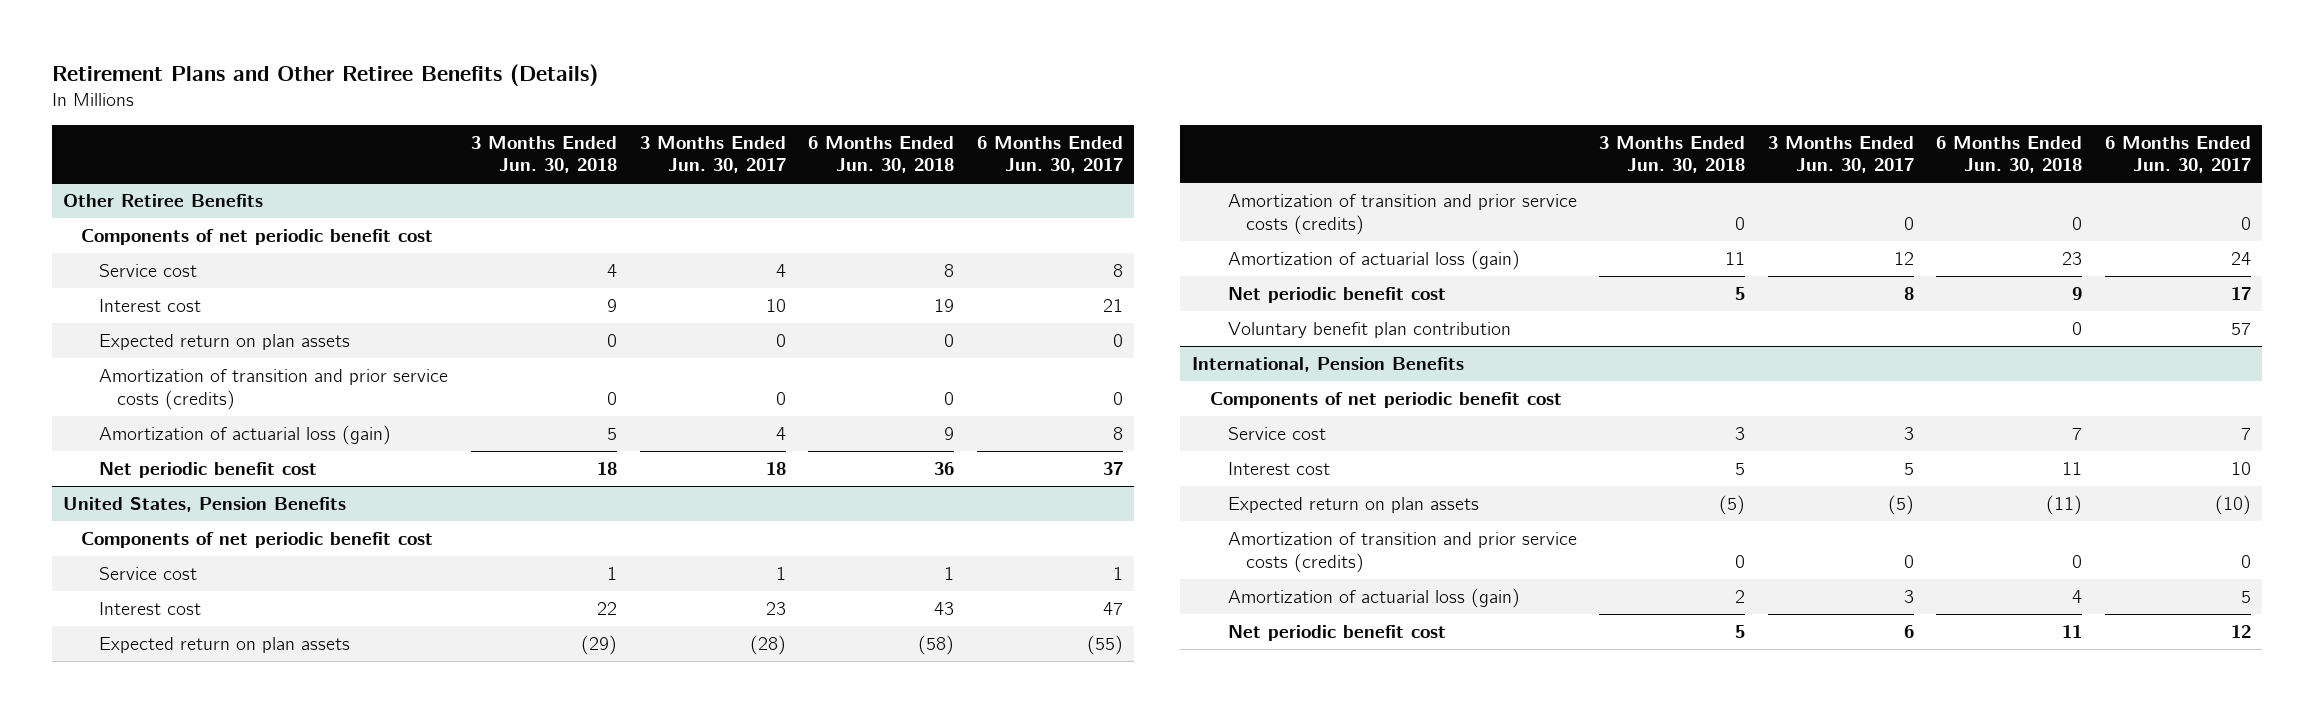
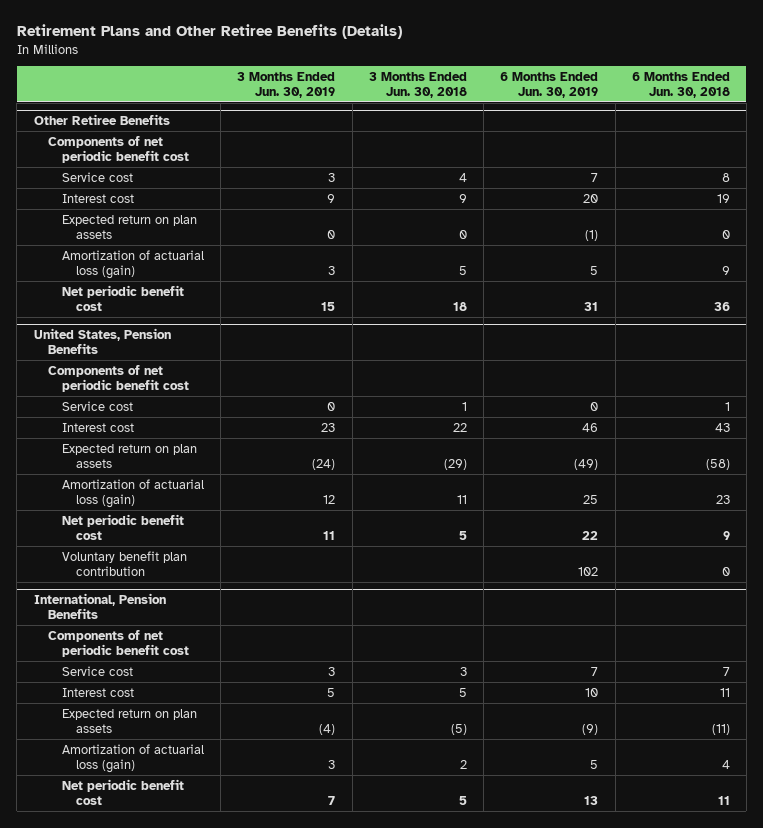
[639,135,786,174] 3 Months Ended Jun. 30, 2017 -> none
[976,135,1123,174] 6 Months Ended Jun. 30, 2017 -> none
none -> [237,71,336,98] 3 Months Ended Jun. 30, 2019
none -> [500,71,599,98] 6 Months Ended Jun. 30, 2019
[99,369,449,410] Amortization of transition and prior service costs (credits) -> none
[1227,194,1577,235] Amortization of transition and prior service costs (credits) -> none
[1227,532,1577,573] Amortization of transition and prior service costs (credits) -> none

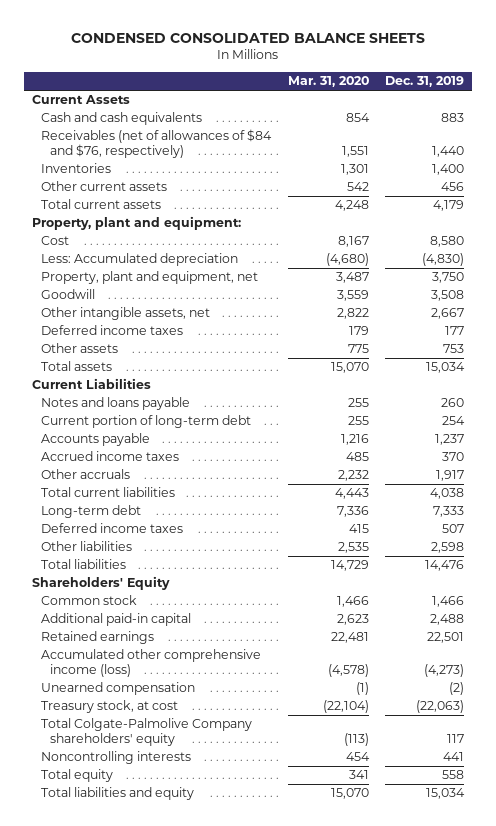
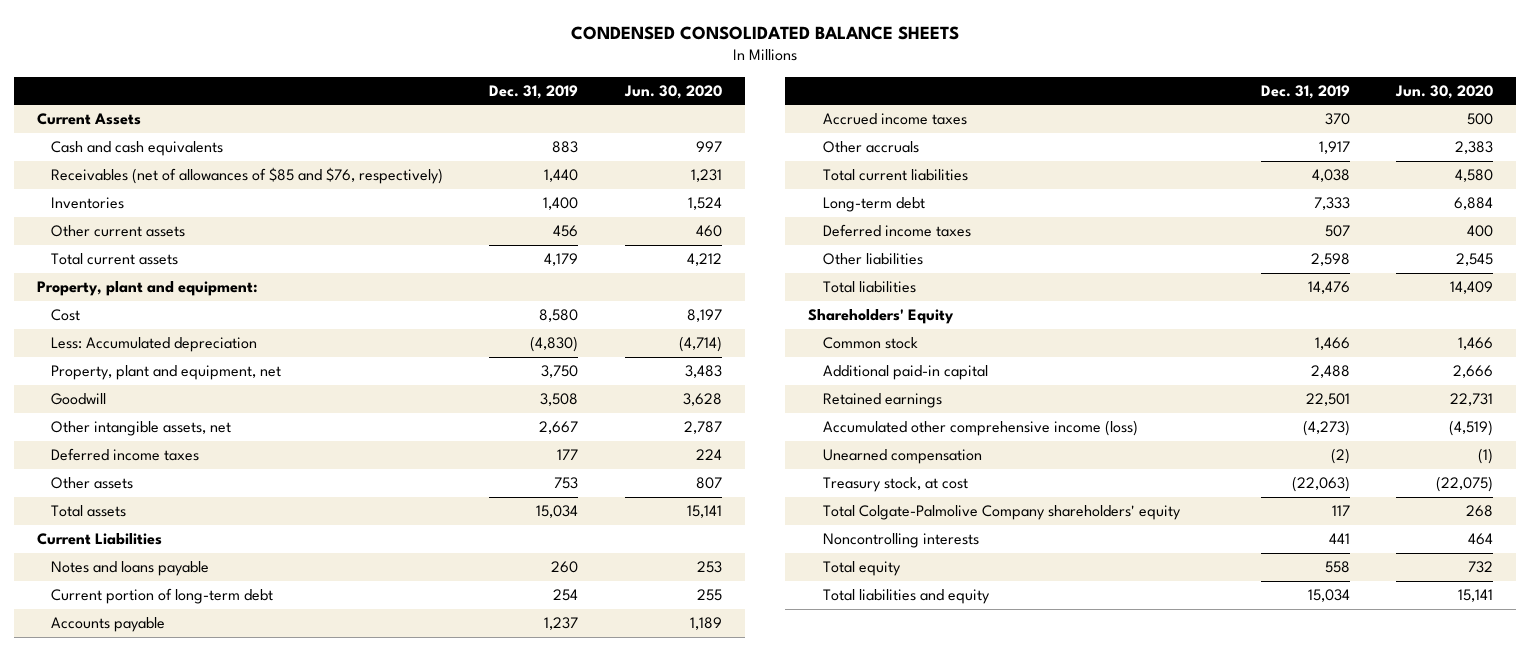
[287,76,369,88] Mar. 31, 2020 -> none
none -> [623,84,722,99] Jun. 30, 2020
[41,129,273,159] Receivables (net of allowances of $84 and $76, respectively) -> [51,167,444,185] Receivables (net of allowances of $85 and $76, respectively)

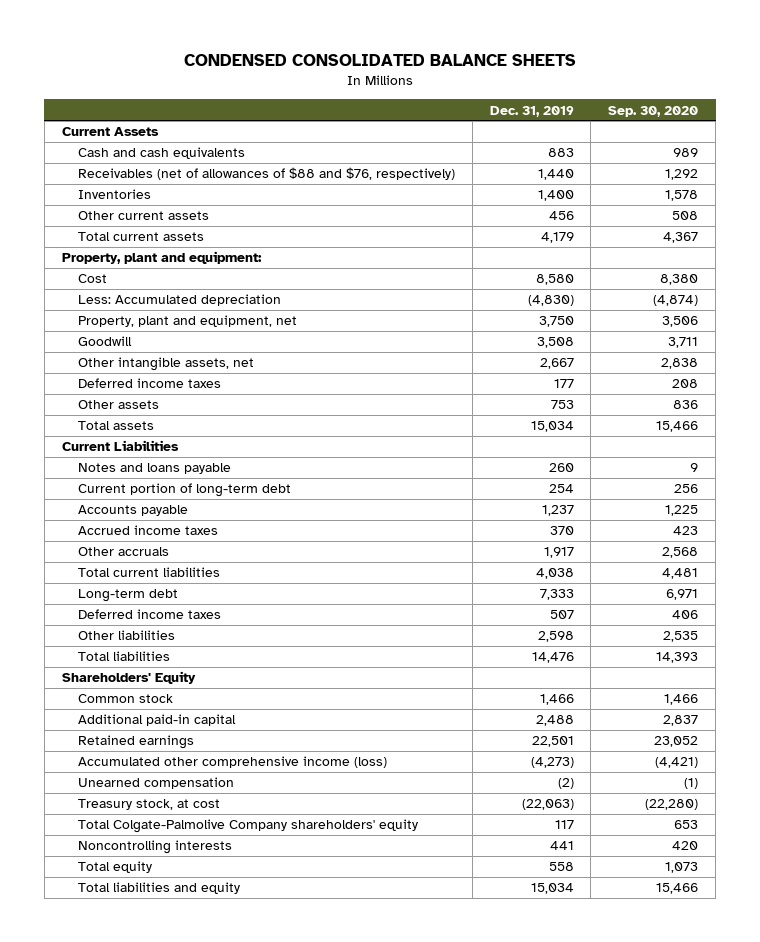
[623,84,722,99] Jun. 30, 2020 -> none
none -> [608,105,699,117] Sep. 30, 2020
[51,167,444,185] Receivables (net of allowances of $85 and $76, respectively) -> [78,167,456,181] Receivables (net of allowances of $88 and $76, respectively)

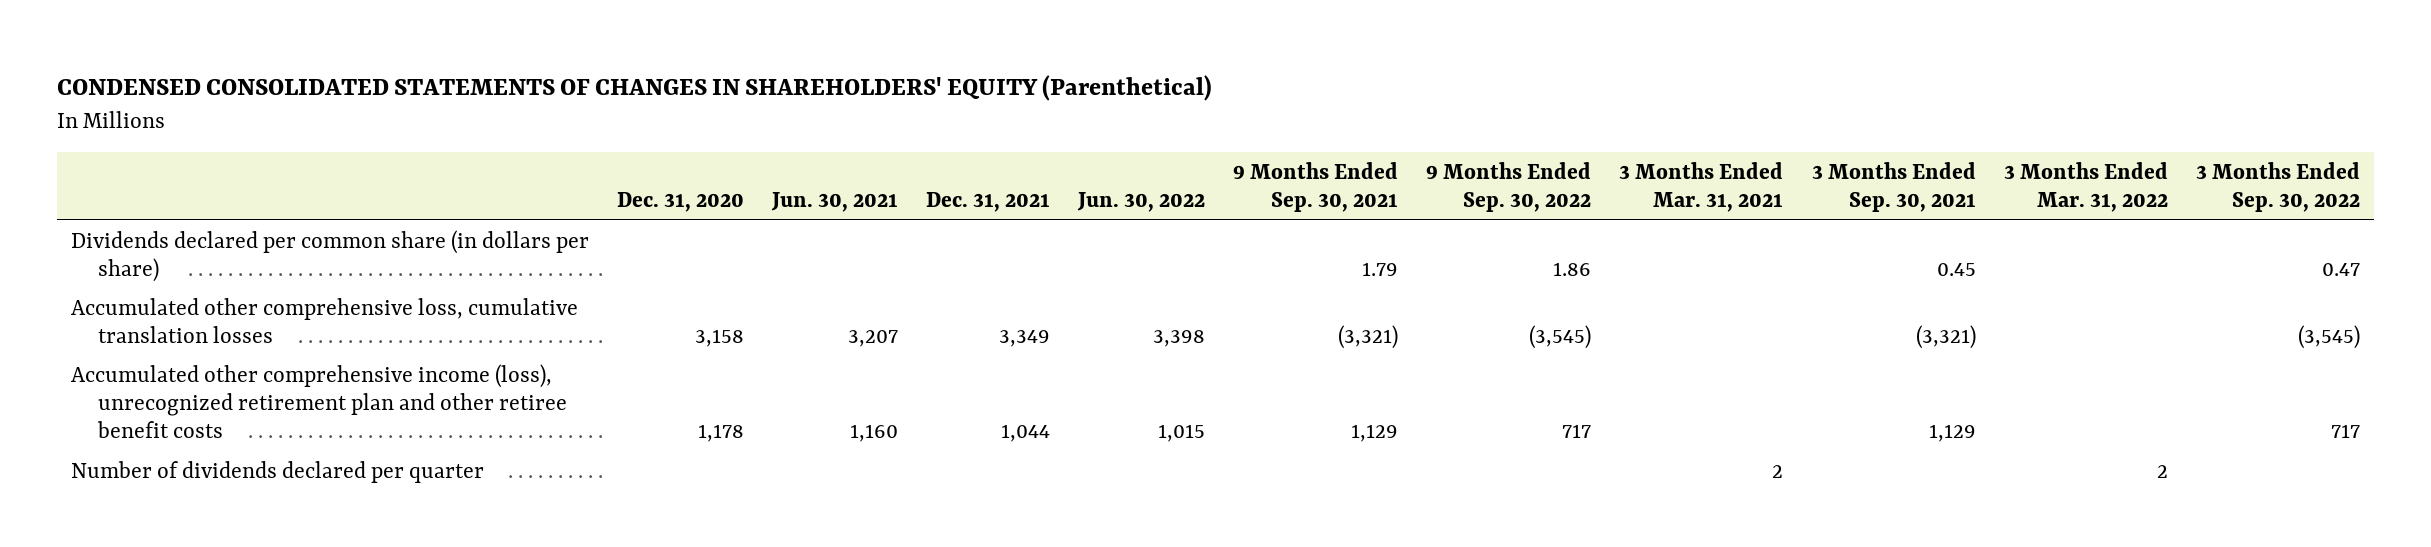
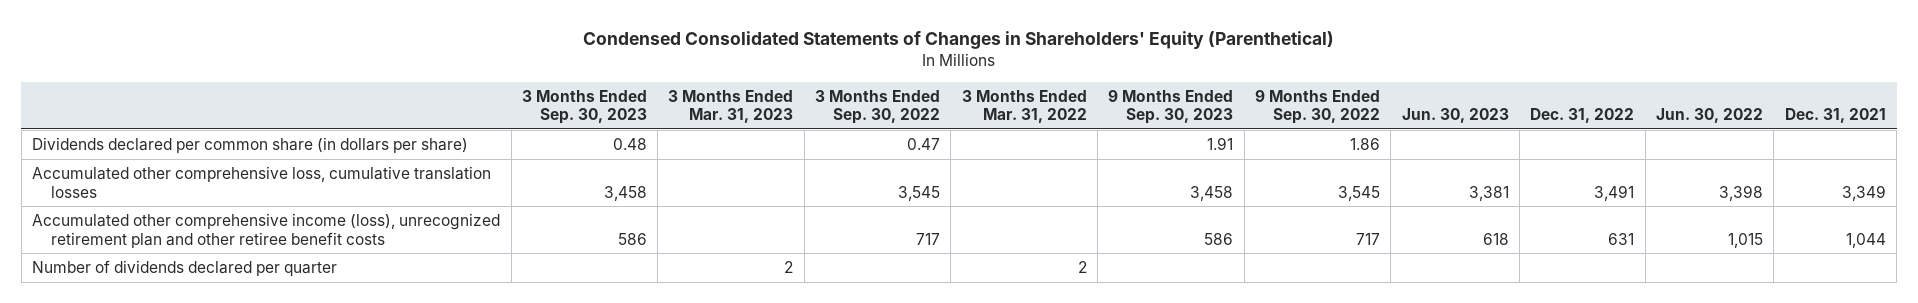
[56,74,1212,101] CONDENSED CONSOLIDATED STATEMENTS OF CHANGES IN SHAREHOLDERS' EQUITY (Parenthetical) -> [582,31,1334,50] Condensed Consolidated Statements of Changes in Shareholders' Equity (Parenthetical)
[616,192,744,213] Dec. 31, 2020 -> none
[771,192,899,213] Jun. 30, 2021 -> none
[1233,161,1399,213] 9 Months Ended Sep. 30, 2021 -> none
[1619,161,1784,213] 3 Months Ended Mar. 31, 2021 -> none
[1811,161,1976,213] 3 Months Ended Sep. 30, 2021 -> none
none -> [521,89,647,125] 3 Months Ended Sep. 30, 2023
none -> [668,89,794,124] 3 Months Ended Mar. 31, 2023
none -> [1108,89,1234,125] 9 Months Ended Sep. 30, 2023
none -> [1401,108,1509,124] Jun. 30, 2023
none -> [1530,108,1635,124] Dec. 31, 2022
[1529,324,1592,349] (3,545) -> [1338,185,1381,201] 3,545
[2297,324,2360,349] (3,545) -> [898,185,941,201] 3,545

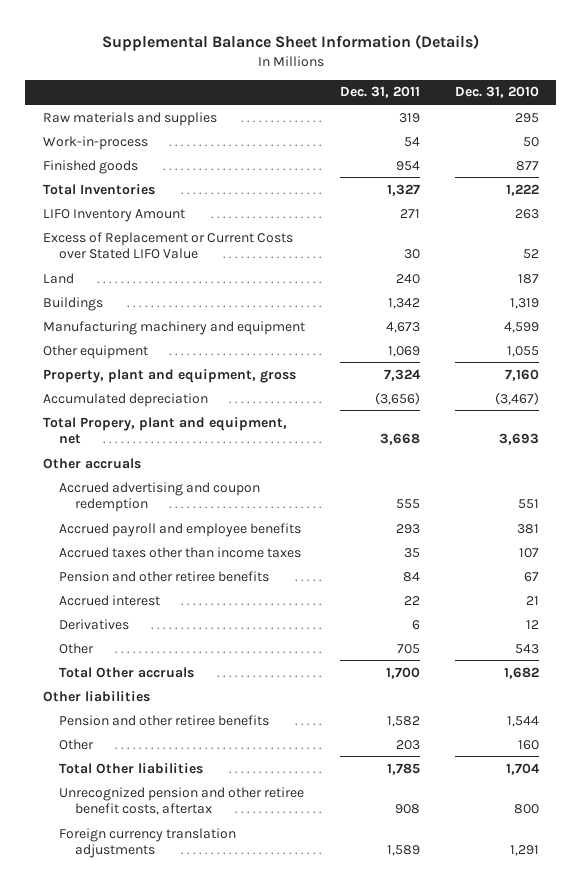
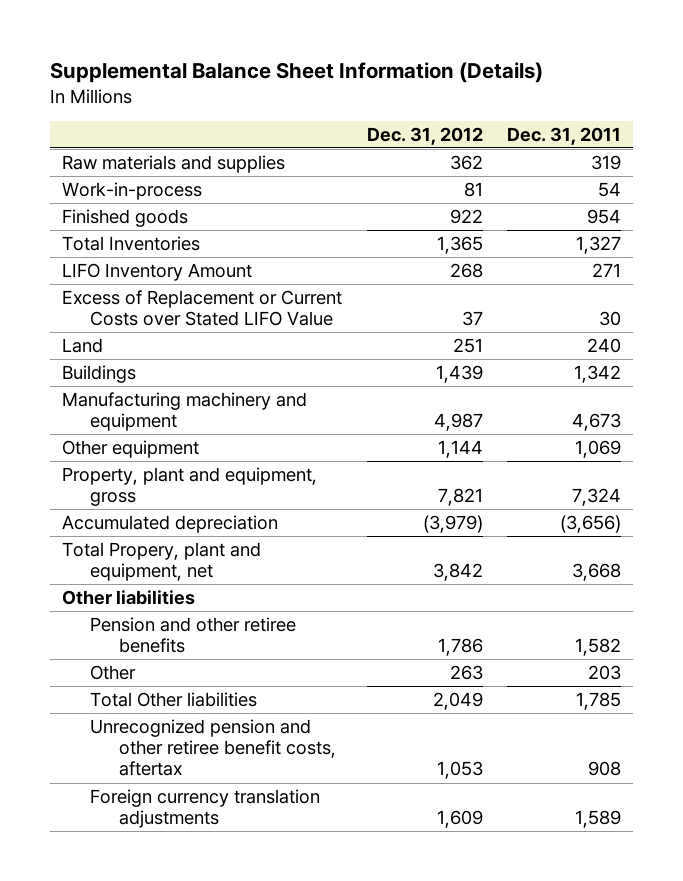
[454,86,539,99] Dec. 31, 2010 -> none
none -> [366,126,483,145] Dec. 31, 2012
[42,457,141,469] Other accruals -> none
[58,481,260,513] Accrued advertising and coupon redemption -> none
[58,522,301,537] Accrued payroll and employee benefits -> none
[58,546,301,558] Accrued taxes other than income taxes -> none
[58,570,269,582] Pension and other retiree benefits -> none
[58,594,160,606] Accrued interest -> none
[58,618,129,630] Derivatives -> none
[58,642,94,654] Other -> none
[58,666,194,678] Total Other accruals -> none

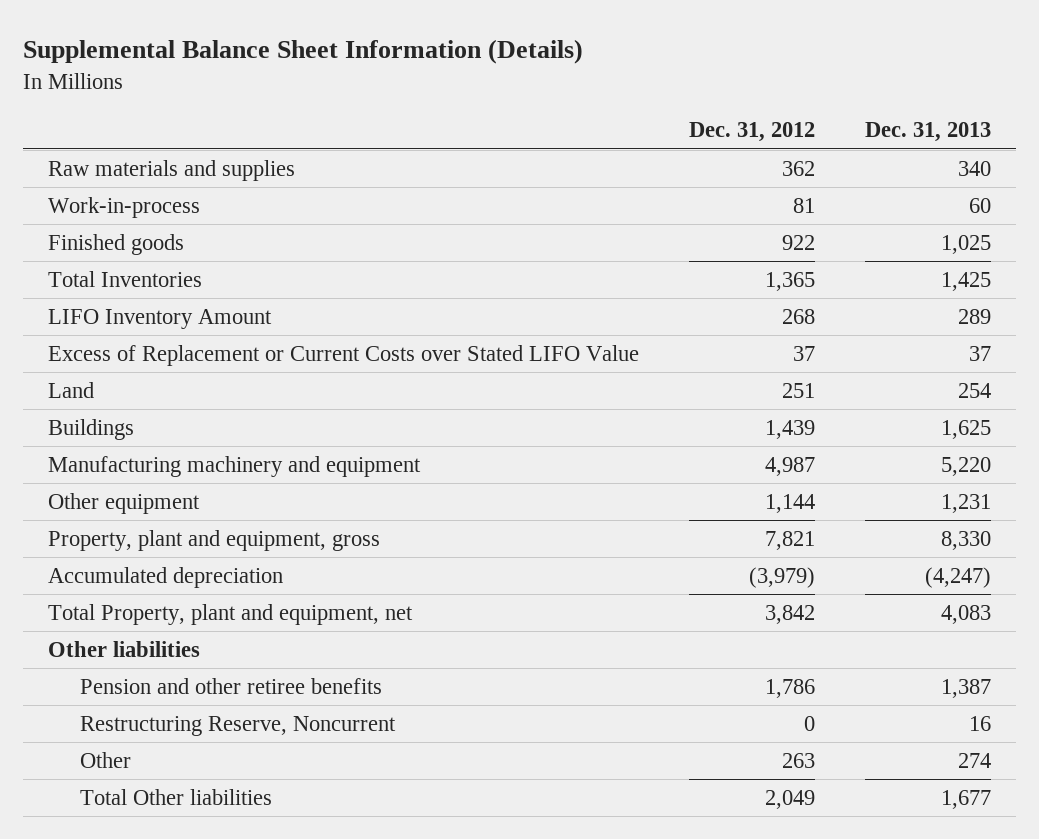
[507,126,622,145] Dec. 31, 2011 -> none
none -> [864,122,991,143] Dec. 31, 2013
[61,542,261,582] Total Propery, plant and equipment, net -> [47,604,413,626] Total Property, plant and equipment, net
none -> [79,716,396,737] Restructuring Reserve, Noncurrent
[90,719,336,777] Unrecognized pension and other retiree benefit costs, aftertax -> none
[90,789,321,829] Foreign currency translation adjustments -> none

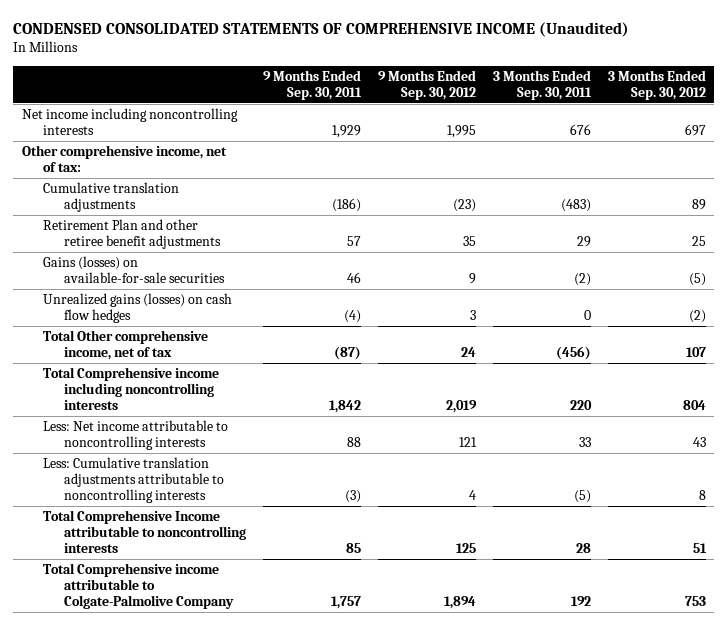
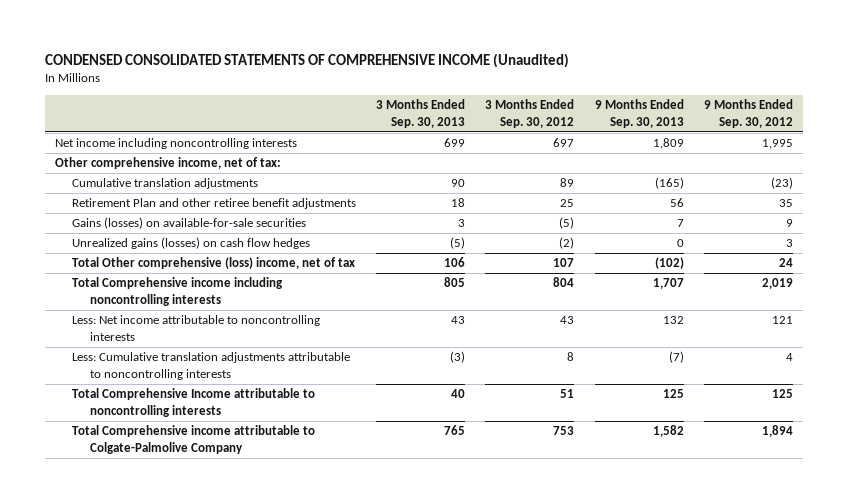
[262,69,362,100] 9 Months Ended Sep. 30, 2011 -> none
[492,69,592,100] 3 Months Ended Sep. 30, 2011 -> none
none -> [376,99,466,129] 3 Months Ended Sep. 30, 2013
none -> [594,99,684,129] 9 Months Ended Sep. 30, 2013
[42,330,208,361] Total Other comprehensive income, net of tax -> [72,257,356,270] Total Other comprehensive (loss) income, net of tax

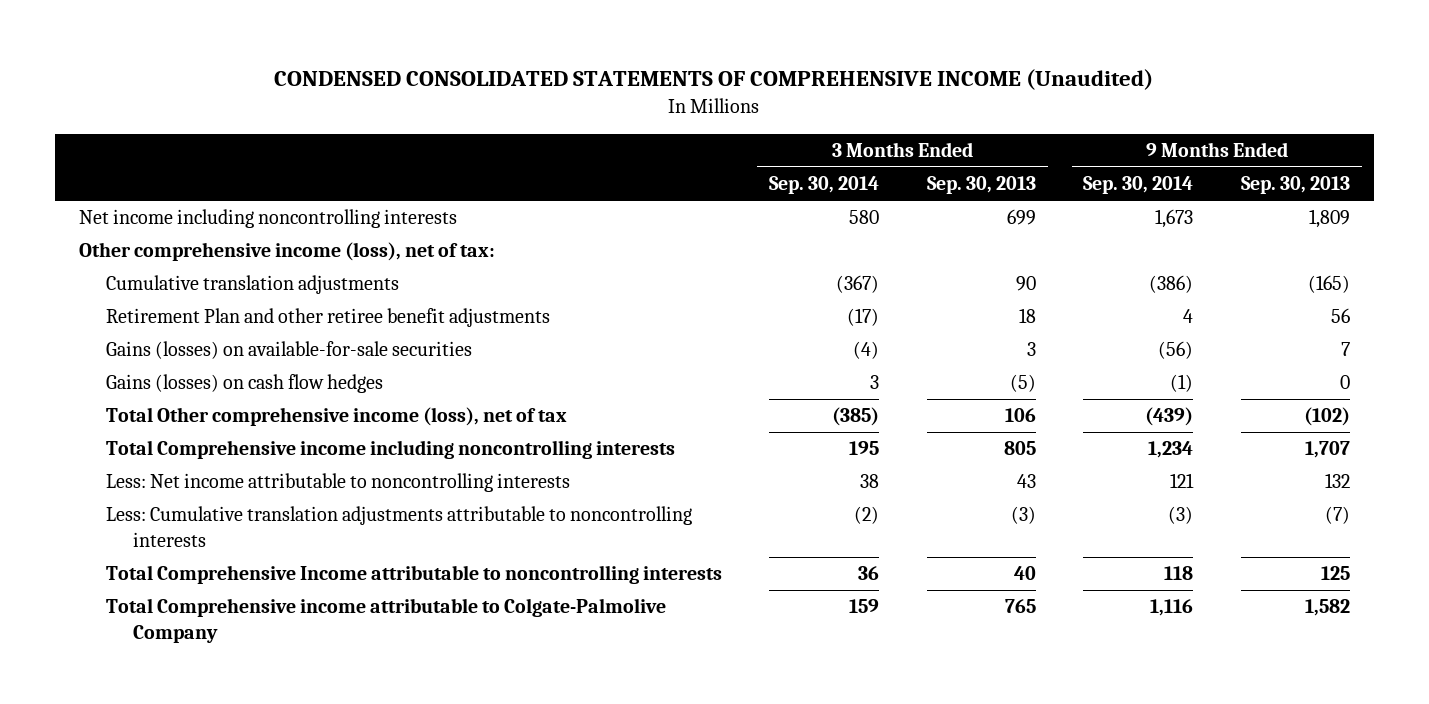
[485,99,575,129] 3 Months Ended Sep. 30, 2012 -> none
[703,99,793,129] 9 Months Ended Sep. 30, 2012 -> none
none -> [769,176,880,195] Sep. 30, 2014
none -> [1083,176,1194,195] Sep. 30, 2014
[54,157,281,170] Other comprehensive income, net of tax: -> [78,242,495,262] Other comprehensive income (loss), net of tax:
[72,237,311,250] Unrealized gains (losses) on cash flow hedges -> [105,374,383,394] Gains (losses) on cash flow hedges
[72,257,356,270] Total Other comprehensive (loss) income, net of tax -> [105,407,567,427] Total Other comprehensive income (loss), net of tax

